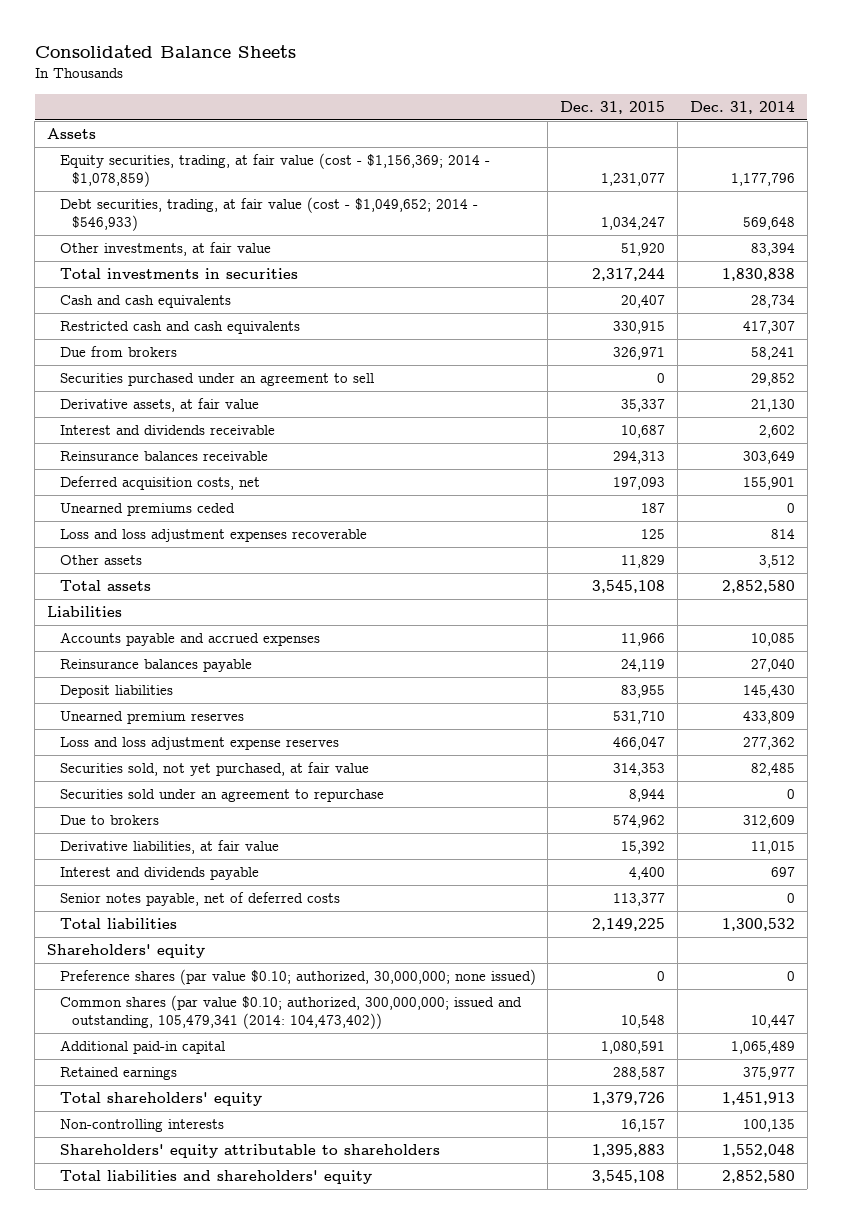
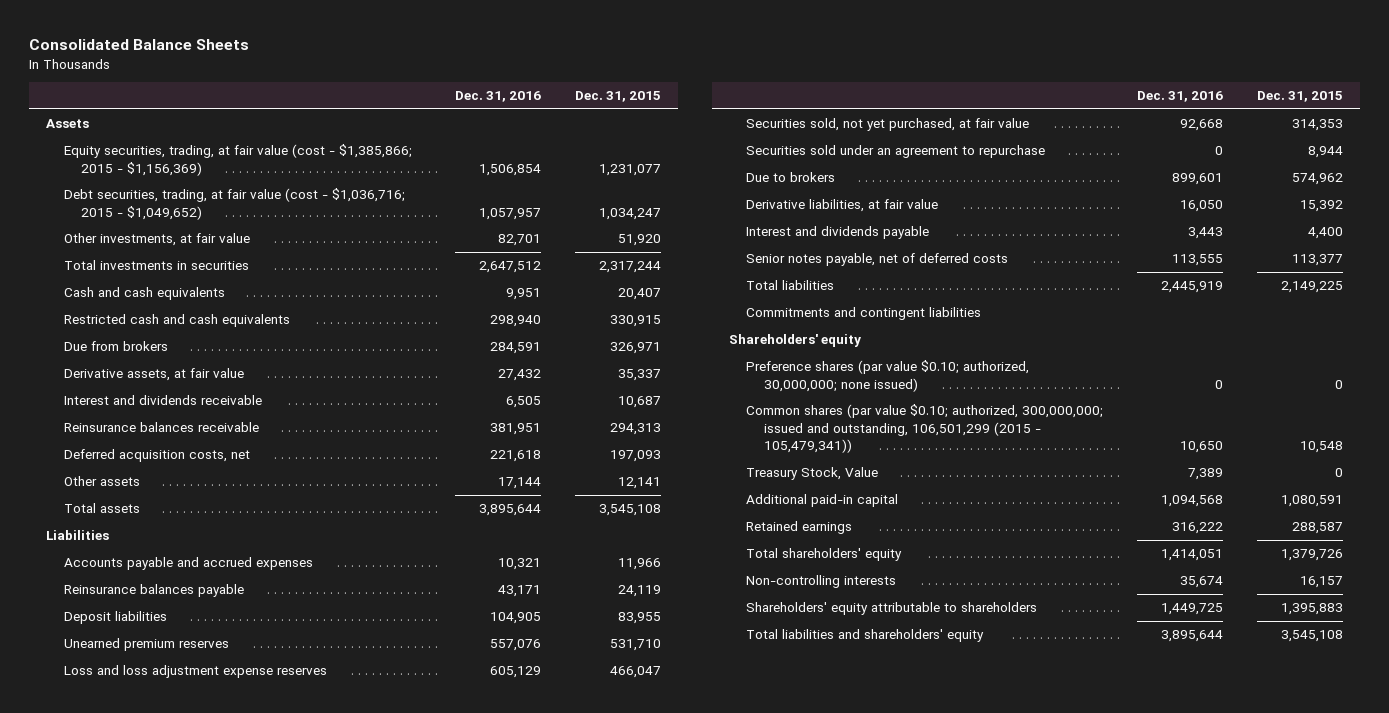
[690,100,796,114] Dec. 31, 2014 -> none
none -> [454,91,541,103] Dec. 31, 2016
[59,153,490,188] Equity securities, trading, at fair value (cost - $1,156,369; 2014 - $1,078,859) -> [63,144,412,176] Equity securities, trading, at fair value (cost - $1,385,866; 2015 - $1,156,369)
[59,197,478,232] Debt securities, trading, at fair value (cost - $1,049,652; 2014 - $546,933) -> [63,188,405,220] Debt securities, trading, at fair value (cost - $1,036,716; 2015 - $1,049,652)
[59,373,374,387] Securities purchased under an agreement to sell -> none
[59,503,235,517] Unearned premiums ceded -> none
[59,529,367,543] Loss and loss adjustment expenses recoverable -> none
[621,555,666,569] 11,829 -> [617,477,661,490] 12,141
none -> [746,307,982,321] Commitments and contingent liabilities
[59,995,522,1030] Common shares (par value $0.10; authorized, 300,000,000; issued and outstanding, 105,479,341 (2014: 104,473,402)) -> [746,404,1104,453] Common shares (par value $0.10; authorized, 300,000,000; issued and outstanding, 106,501,299 (2015 - 105,479,341))
none -> [746,467,879,481] Treasury Stock, Value

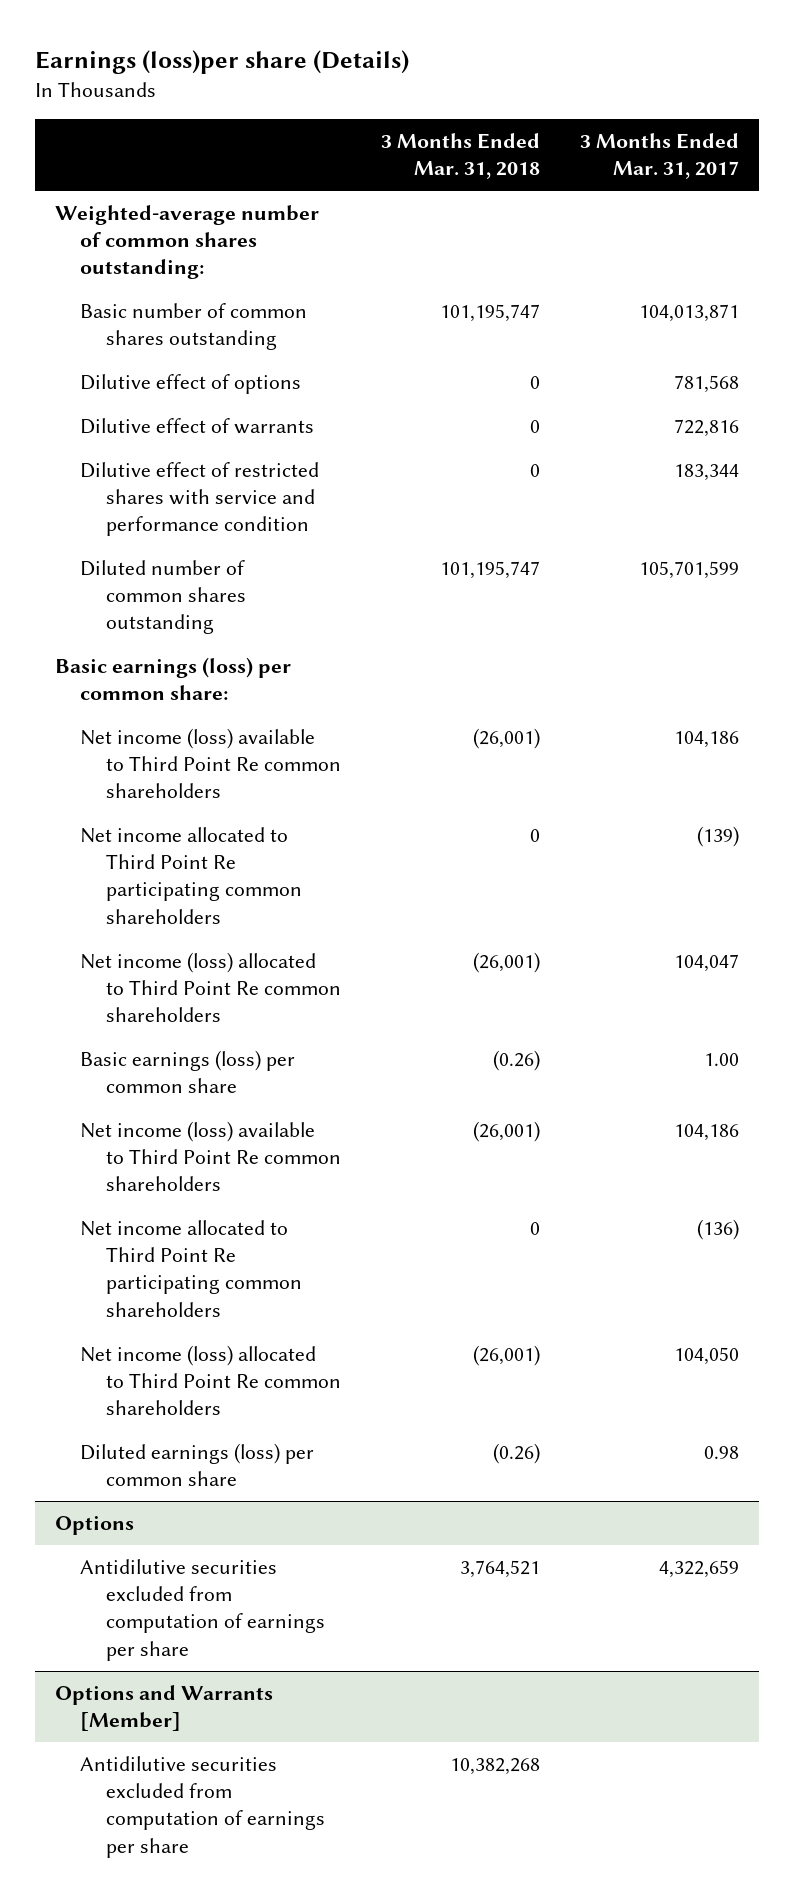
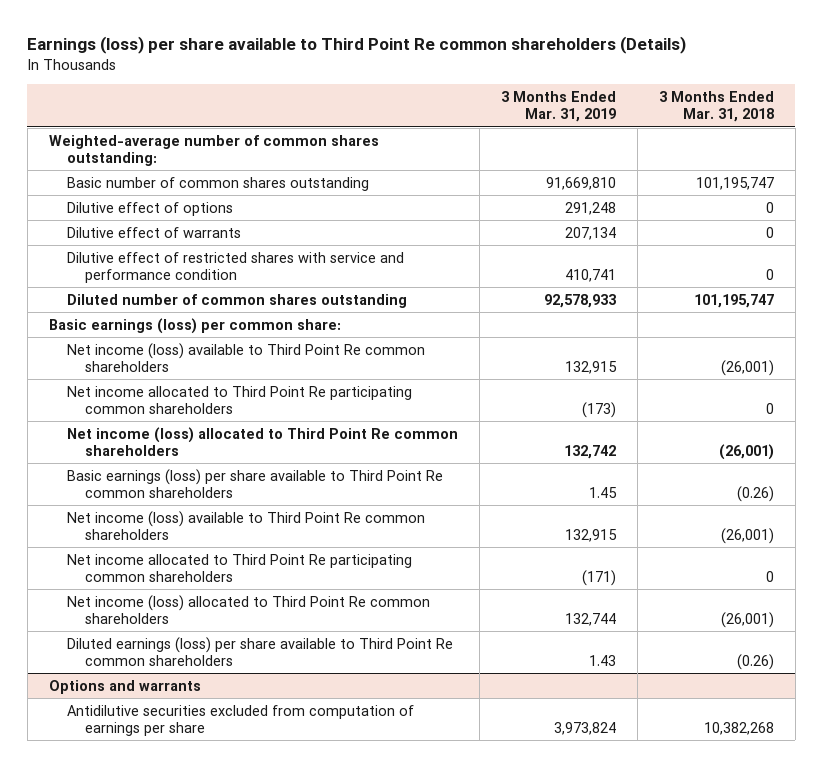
[34,50,409,75] Earnings (loss)per share (Details) -> [27,35,687,54] Earnings (loss) per share available to Third Point Re common shareholders (Details)
[580,132,740,180] 3 Months Ended Mar. 31, 2017 -> none
none -> [500,91,616,123] 3 Months Ended Mar. 31, 2019
[80,1050,296,1094] Basic earnings (loss) per common share -> [66,468,443,498] Basic earnings (loss) per share available to Third Point Re common shareholders
[54,1516,134,1536] Options -> none
[80,1559,326,1661] Antidilutive securities excluded from computation of earnings per share -> none
[80,1443,315,1487] Diluted earnings (loss) per common share -> [66,636,453,666] Diluted earnings (loss) per share available to Third Point Re common shareholders
[54,1685,273,1732] Options and Warrants [Member] -> [48,679,201,694] Options and warrants

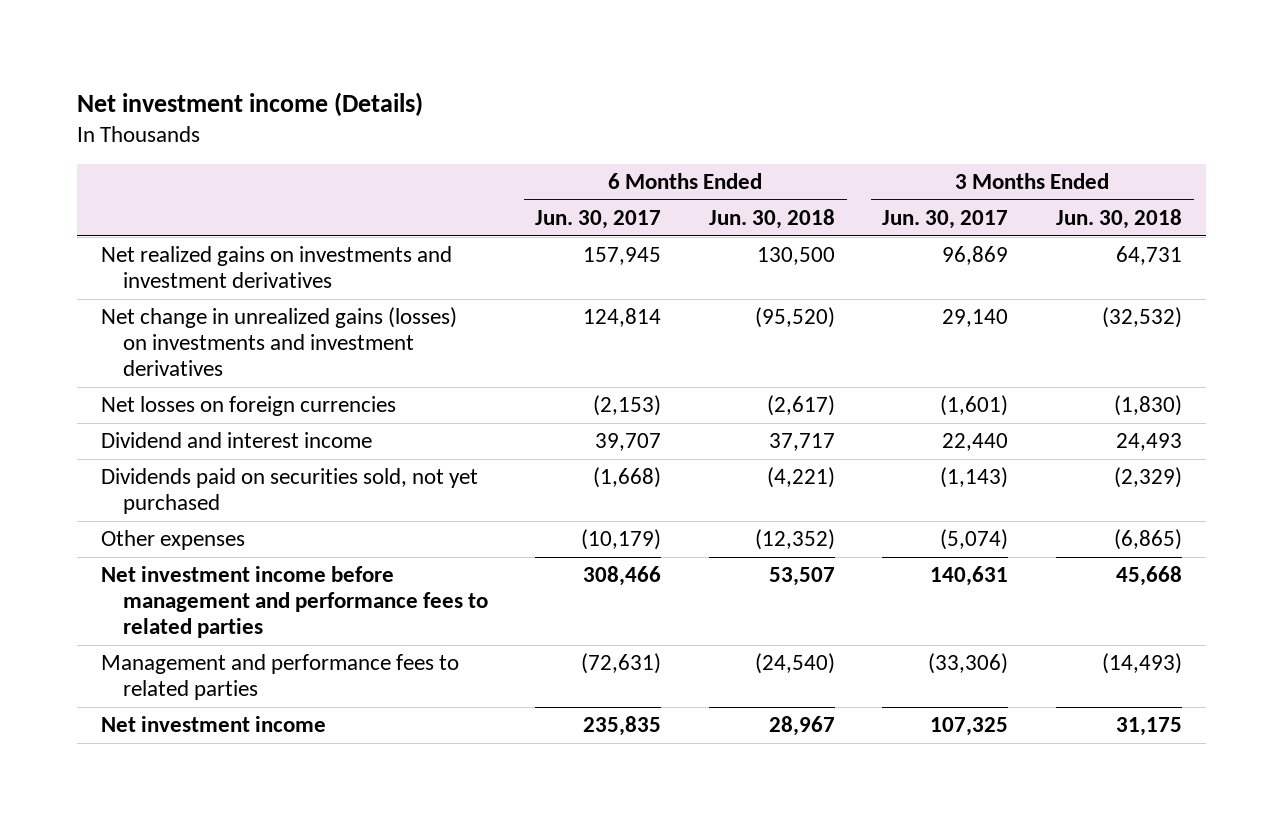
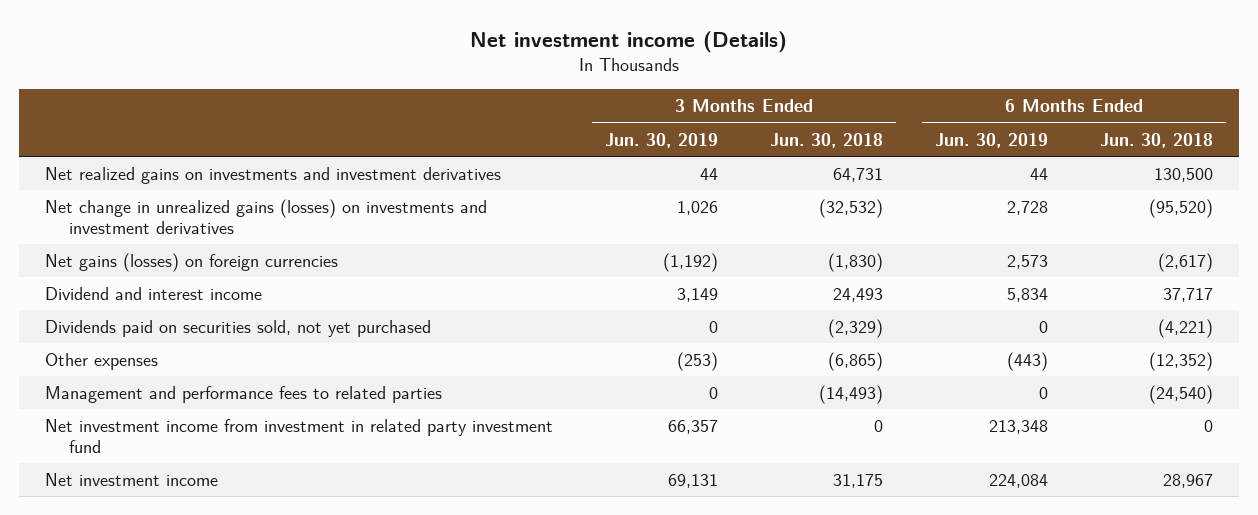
[535,210,662,230] Jun. 30, 2017 -> none
[882,210,1009,230] Jun. 30, 2017 -> none
none -> [605,132,719,148] Jun. 30, 2019
none -> [934,132,1048,148] Jun. 30, 2019
[100,396,396,417] Net losses on foreign currencies -> [45,252,339,272] Net gains (losses) on foreign currencies
[100,566,488,639] Net investment income before management and performance fees to related parties -> none
none -> [45,418,554,454] Net investment income from investment in related party investment fund

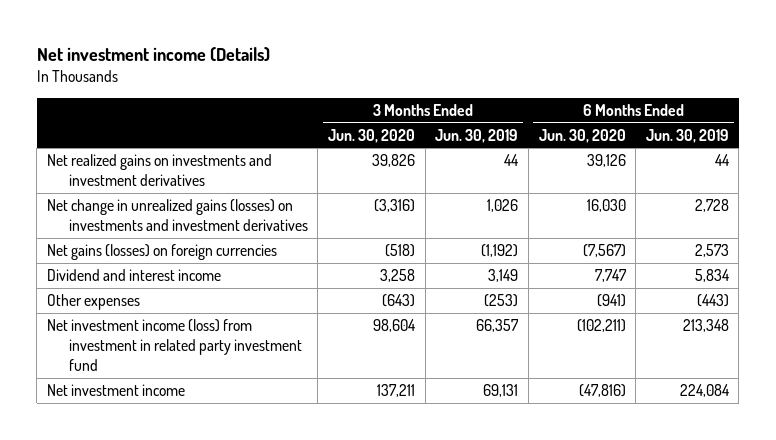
[770,132,884,148] Jun. 30, 2018 -> none
[1099,132,1213,148] Jun. 30, 2018 -> none
none -> [328,128,416,143] Jun. 30, 2020
none -> [538,128,626,143] Jun. 30, 2020
[45,319,432,337] Dividends paid on securities sold, not yet purchased -> none
[45,385,443,403] Management and performance fees to related parties -> none
[45,418,554,454] Net investment income from investment in related party investment fund -> [46,319,302,372] Net investment income (loss) from investment in related party investment fund

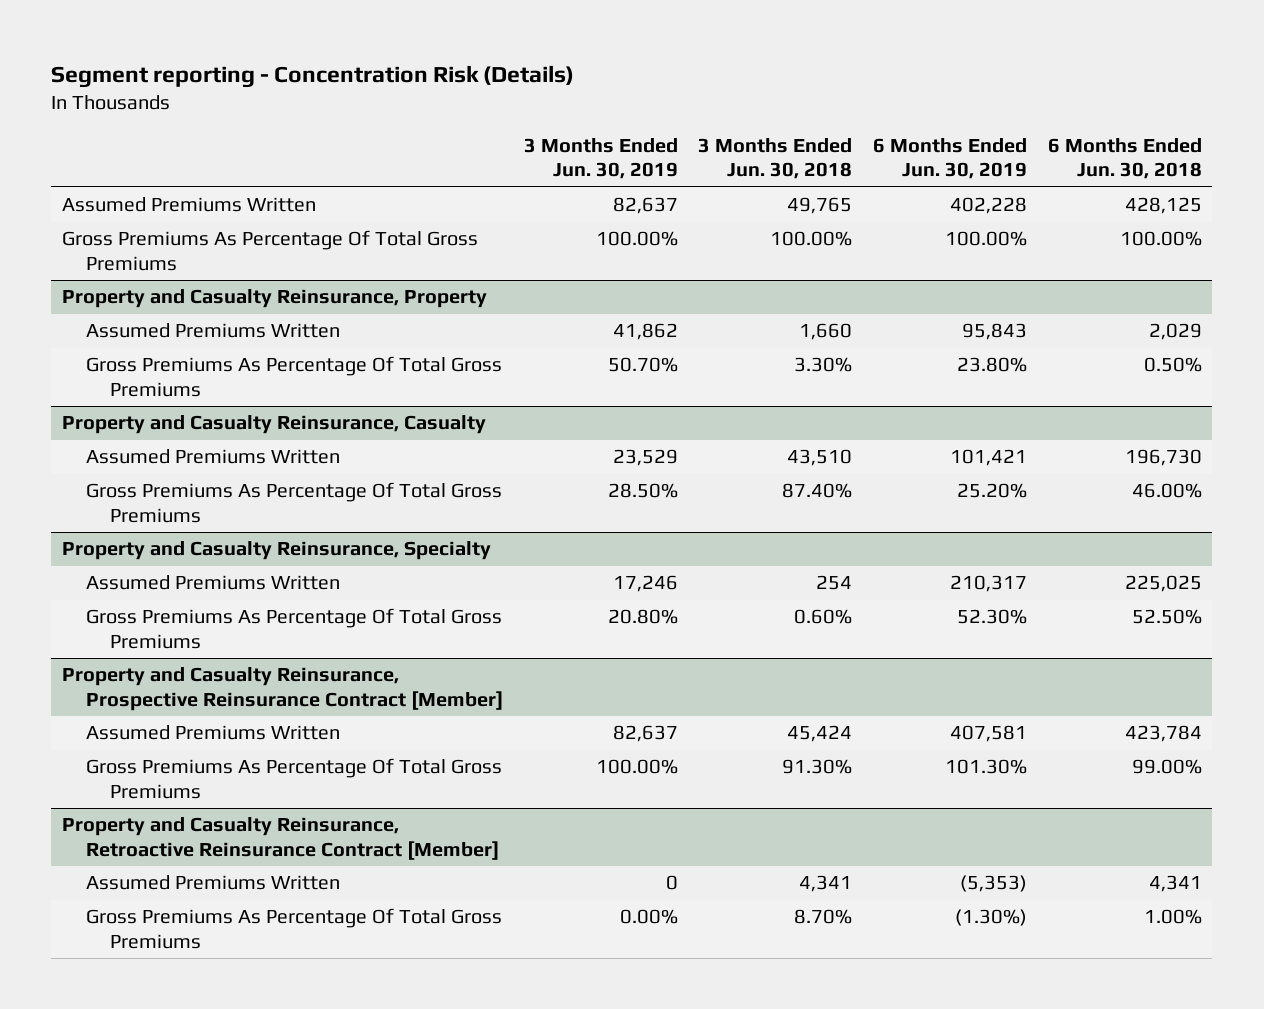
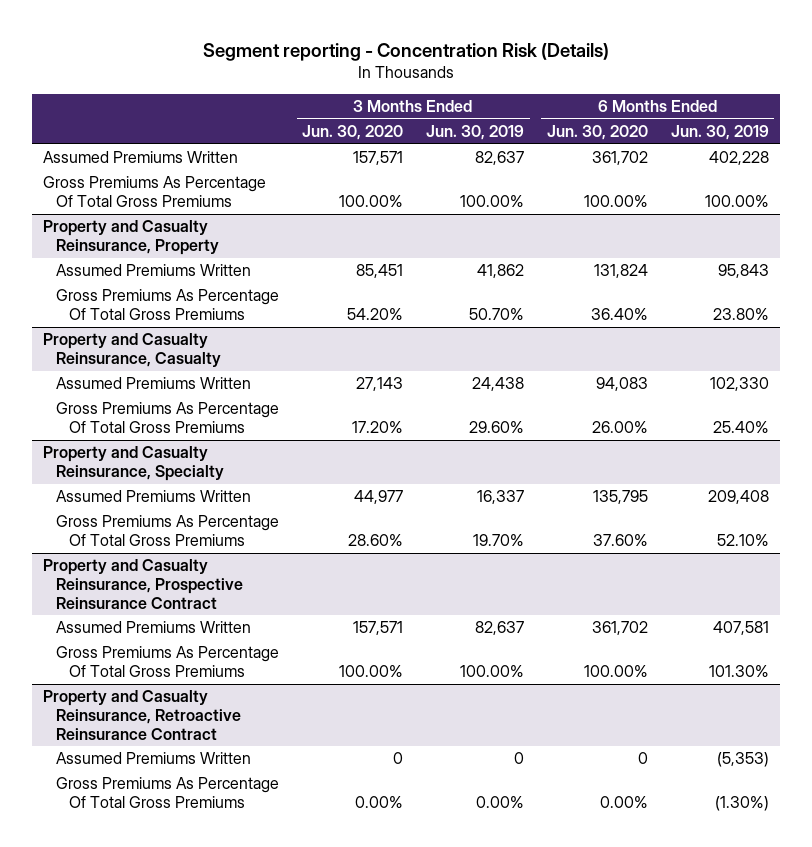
[698,138,853,180] 3 Months Ended Jun. 30, 2018 -> none
[1047,138,1202,180] 6 Months Ended Jun. 30, 2018 -> none
none -> [302,125,404,141] Jun. 30, 2020
none -> [546,125,648,141] Jun. 30, 2020
[612,449,678,467] 23,529 -> [472,377,525,392] 24,438
[950,449,1028,467] 101,421 -> [709,377,769,392] 102,330
[607,483,678,499] 28.50% -> [469,421,525,434] 29.60%
[957,483,1028,499] 25.20% -> [712,421,769,434] 25.40%
[612,575,678,593] 17,246 -> [477,490,525,505] 16,337
[950,575,1028,593] 210,317 -> [707,490,769,505] 209,408
[607,609,678,625] 20.80% -> [473,534,525,547] 19.70%
[957,609,1028,625] 52.30% -> [716,534,769,547] 52.10%
[61,667,503,711] Property and Casualty Reinsurance, Prospective Reinsurance Contract [Member] -> [43,559,244,609] Property and Casualty Reinsurance, Prospective Reinsurance Contract
[61,817,499,860] Property and Casualty Reinsurance, Retroactive Reinsurance Contract [Member] -> [43,690,242,740] Property and Casualty Reinsurance, Retroactive Reinsurance Contract

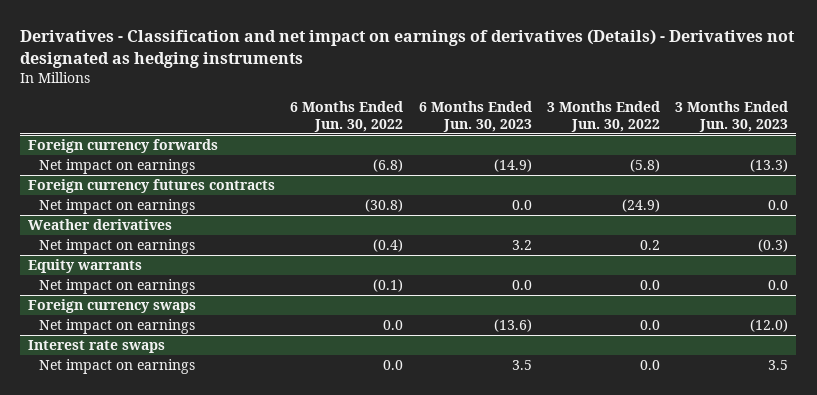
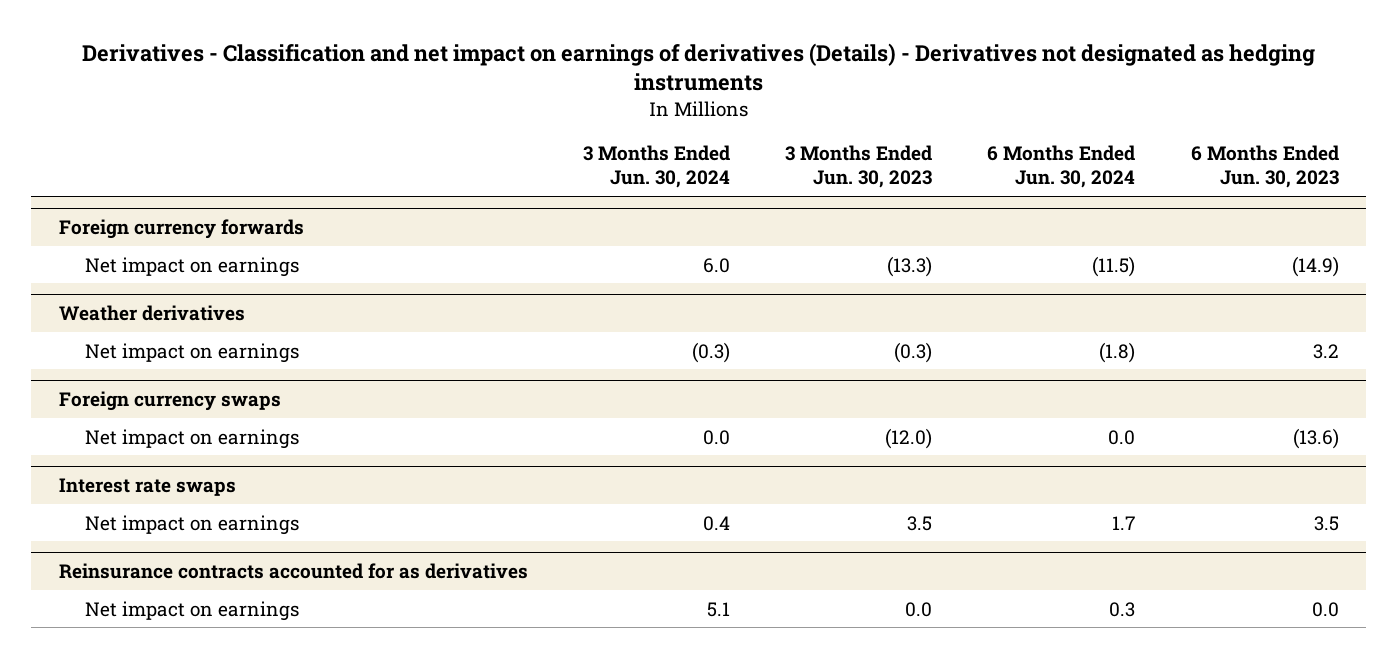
[290,101,404,132] 6 Months Ended Jun. 30, 2022 -> none
[547,101,661,132] 3 Months Ended Jun. 30, 2022 -> none
none -> [582,145,730,189] 3 Months Ended Jun. 30, 2024
none -> [987,145,1136,189] 6 Months Ended Jun. 30, 2024
[28,179,276,194] Foreign currency futures contracts -> none
[39,199,196,215] Net impact on earnings -> none
[28,259,143,274] Equity warrants -> none
[39,279,196,295] Net impact on earnings -> none
none -> [58,563,528,580] Reinsurance contracts accounted for as derivatives
none -> [84,600,299,621] Net impact on earnings

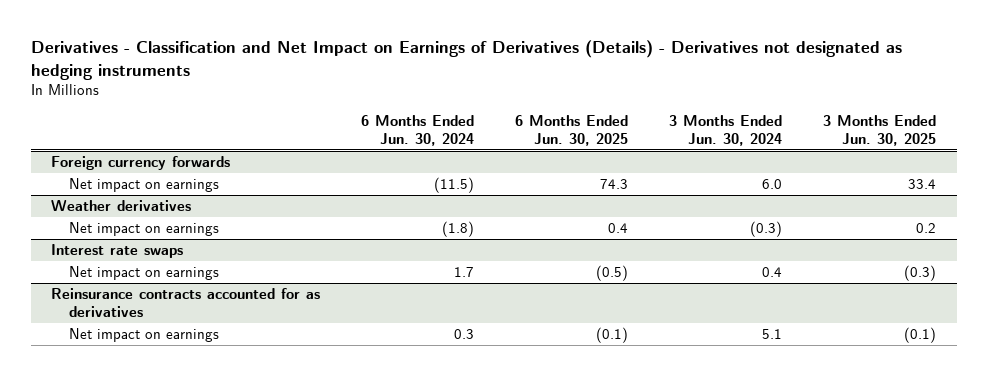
[81,42,1315,92] Derivatives - Classification and net impact on earnings of derivatives (Details) - Derivatives not designated as hedging instruments -> [30,40,902,80] Derivatives - Classification and Net Impact on Earnings of Derivatives (Details) - Derivatives not designated as hedging instruments
[785,145,933,189] 3 Months Ended Jun. 30, 2023 -> none
[1190,145,1339,189] 6 Months Ended Jun. 30, 2023 -> none
none -> [515,114,629,146] 6 Months Ended Jun. 30, 2025
none -> [823,114,937,146] 3 Months Ended Jun. 30, 2025
[58,391,281,412] Foreign currency swaps -> none
[84,428,299,449] Net impact on earnings -> none

